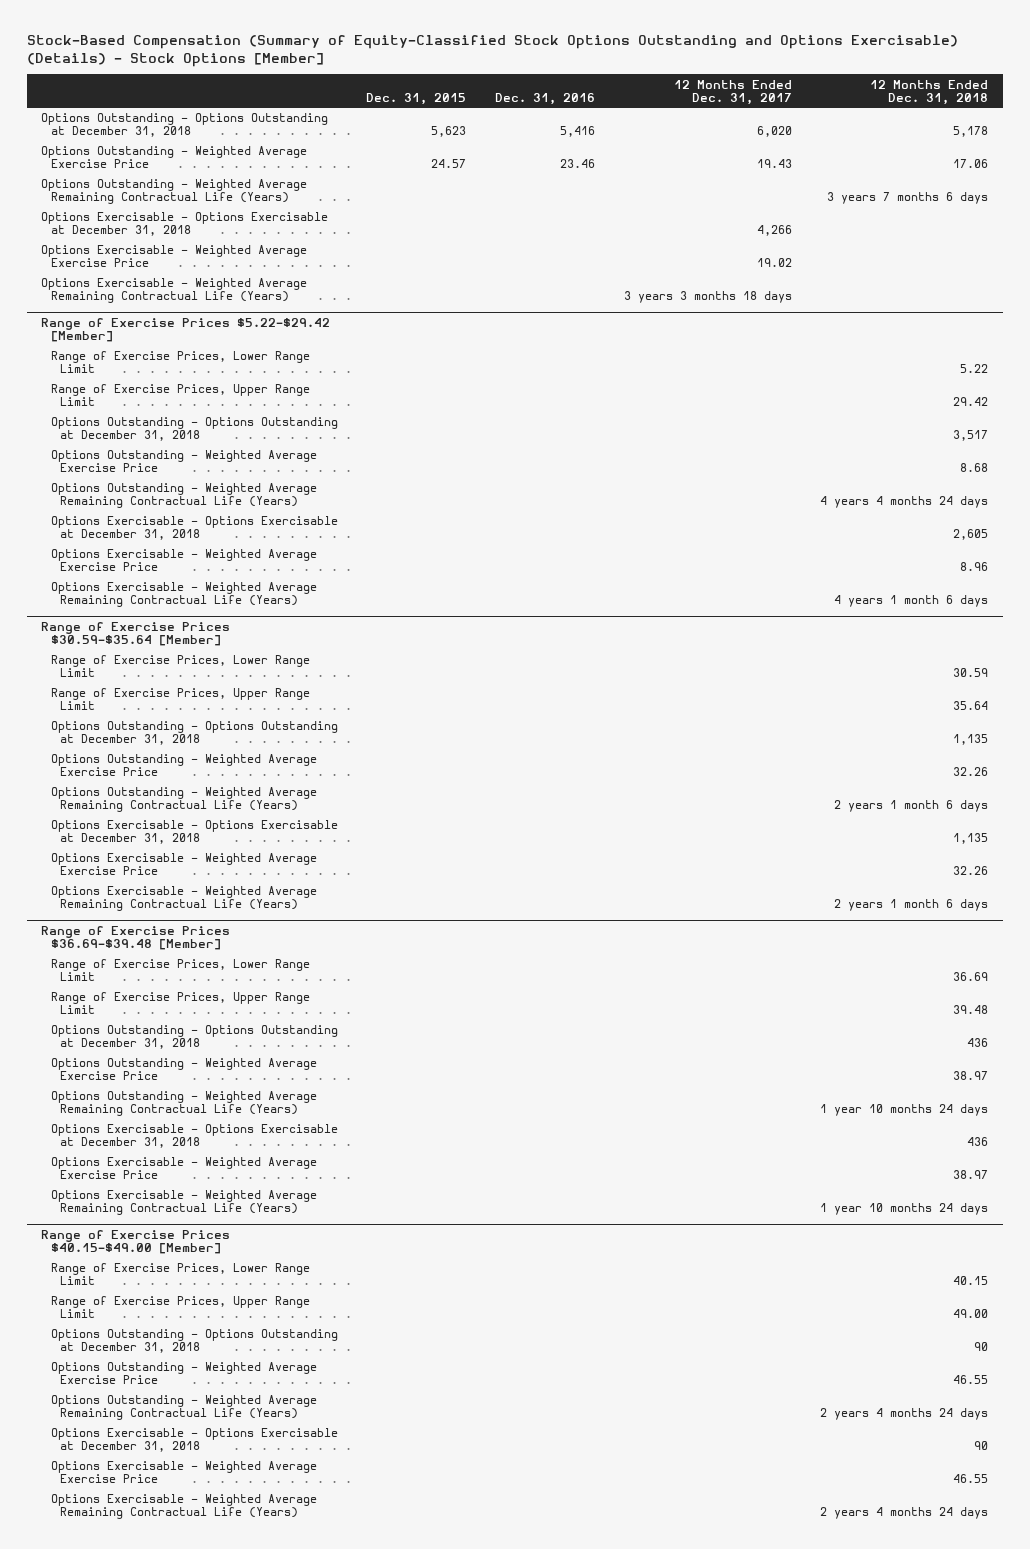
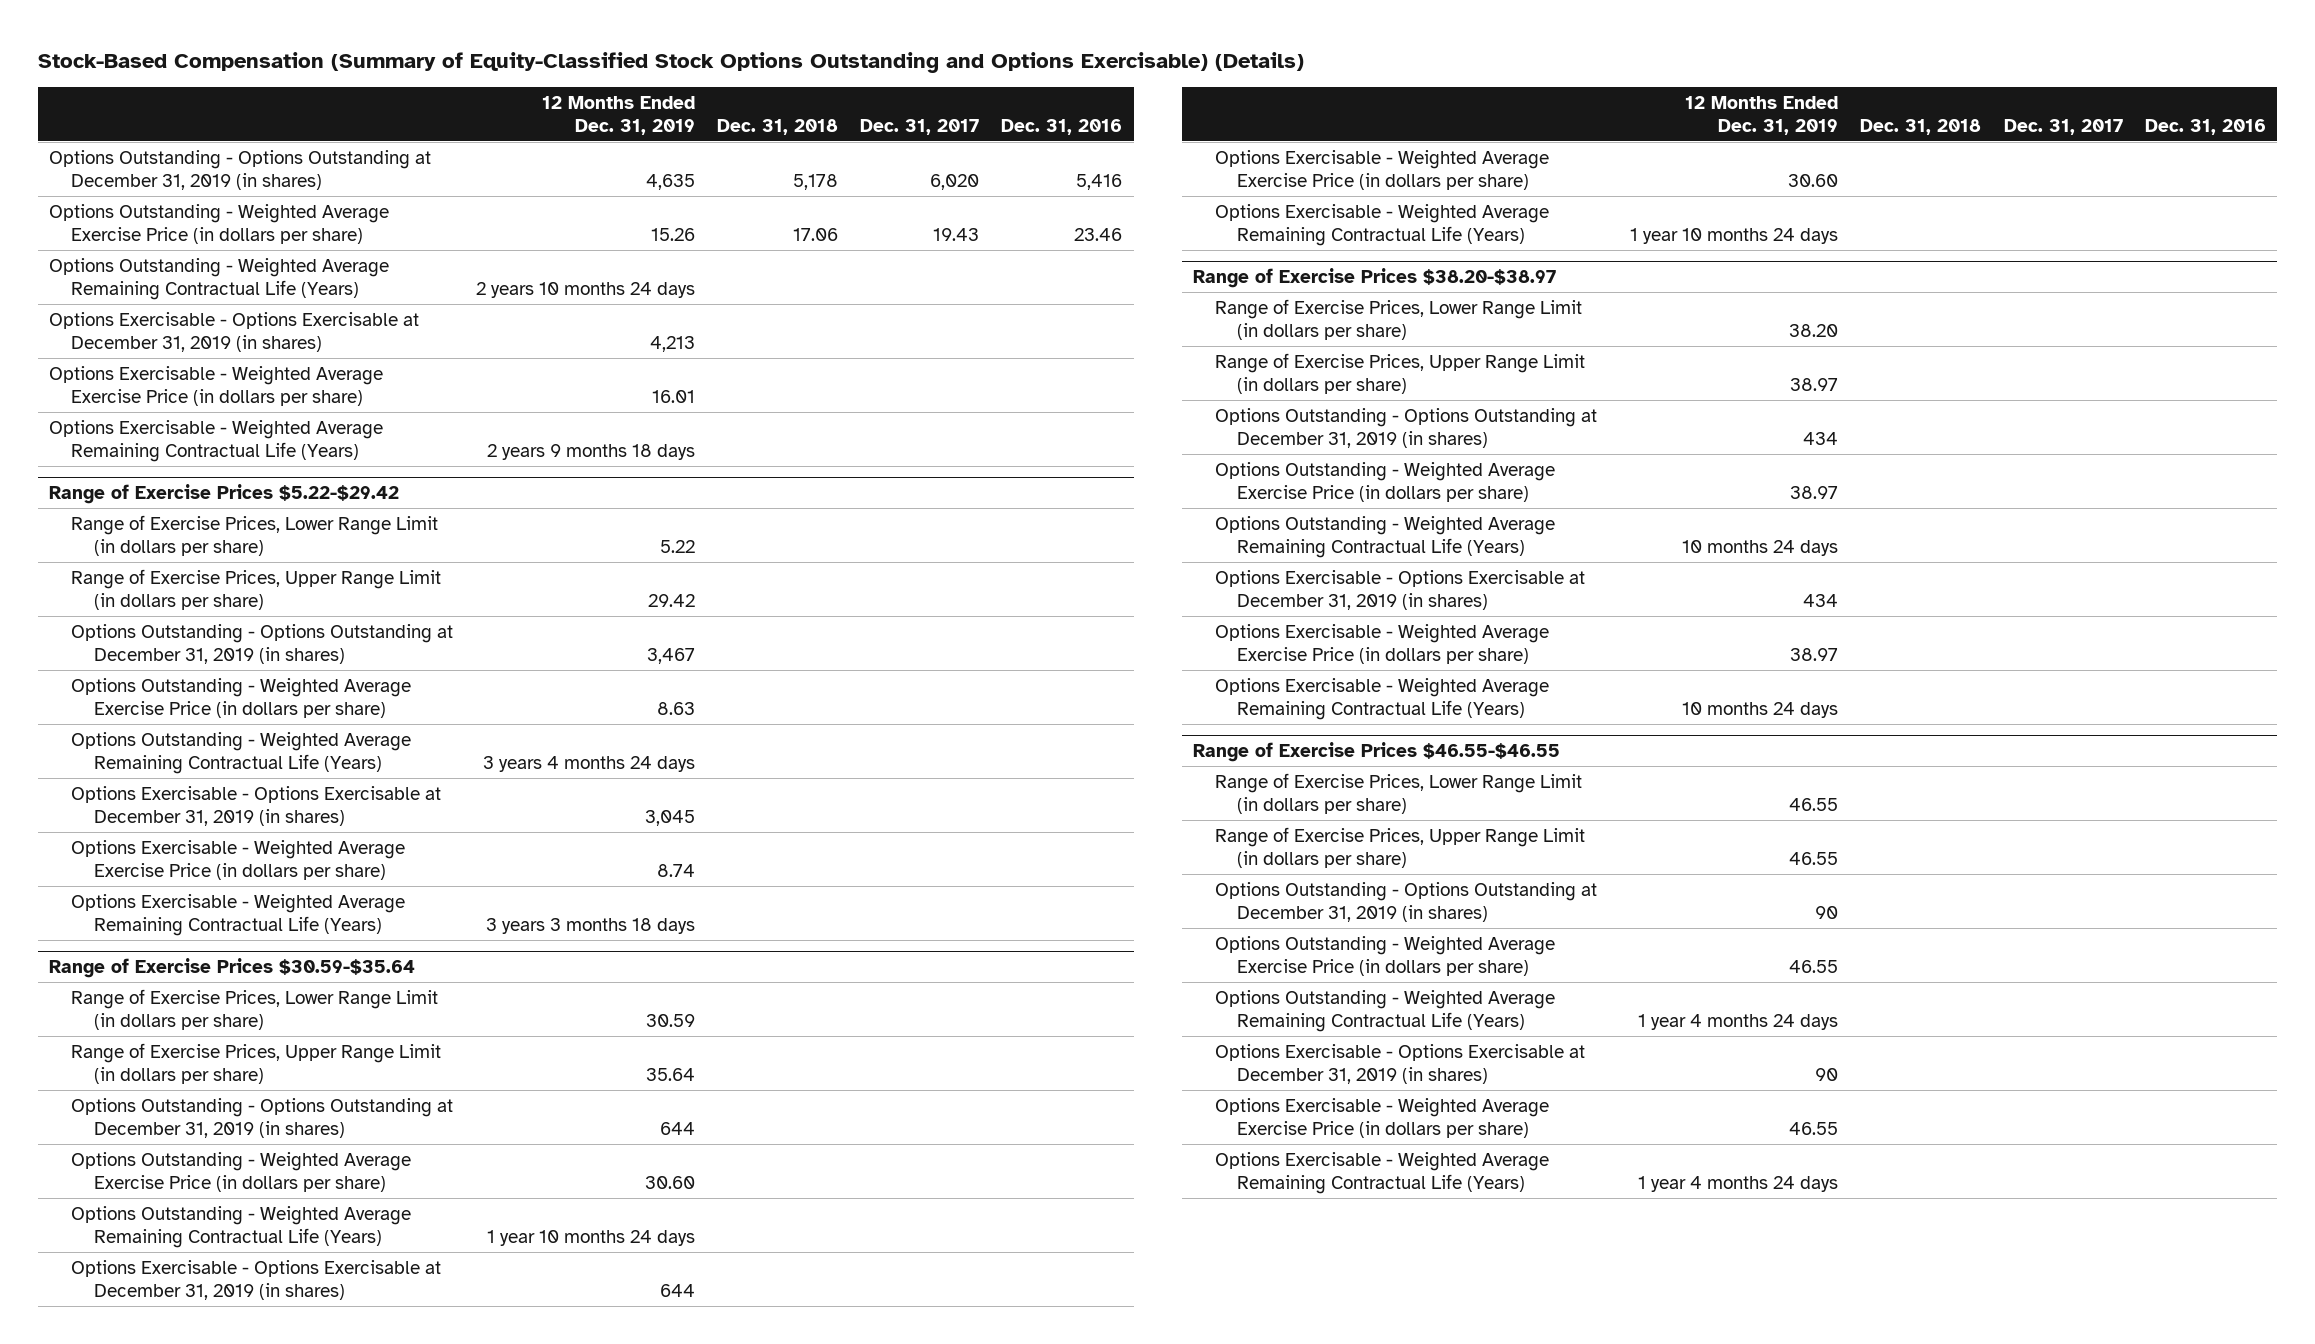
[27,34,959,67] Stock-Based Compensation (Summary of Equity-Classified Stock Options Outstanding and Options Exercisable) (Details) - Stock Options [Member] -> [38,51,1305,73] Stock-Based Compensation (Summary of Equity-Classified Stock Options Outstanding and Options Exercisable) (Details)
[366,92,467,105] Dec. 31, 2015 -> none
[673,79,792,105] 12 Months Ended Dec. 31, 2017 -> none
[870,79,989,105] 12 Months Ended Dec. 31, 2018 -> none
none -> [541,95,695,136] 12 Months Ended Dec. 31, 2019
none -> [716,119,838,136] Dec. 31, 2018
none -> [860,119,980,136] Dec. 31, 2017
[41,113,329,138] Options Outstanding - Options Outstanding at December 31, 2018 -> [49,149,432,191] Options Outstanding - Options Outstanding at December 31, 2019 (in shares)
[41,146,308,169] Options Outstanding - Weighted Average Exercise Price -> [49,203,390,245] Options Outstanding - Weighted Average Exercise Price (in dollars per share)
[41,212,329,237] Options Exercisable - Options Exercisable at December 31, 2018 -> [49,311,420,353] Options Exercisable - Options Exercisable at December 31, 2019 (in shares)
[41,245,308,268] Options Exercisable - Weighted Average Exercise Price -> [49,365,384,407] Options Exercisable - Weighted Average Exercise Price (in dollars per share)
[41,317,331,343] Range of Exercise Prices $5.22-$29.42 [Member] -> [49,484,400,505] Range of Exercise Prices $5.22-$29.42
[50,351,310,374] Range of Exercise Prices, Lower Range Limit -> [71,514,439,557] Range of Exercise Prices, Lower Range Limit (in dollars per share)
[50,384,310,407] Range of Exercise Prices, Upper Range Limit -> [71,568,442,611] Range of Exercise Prices, Upper Range Limit (in dollars per share)
[50,417,338,442] Options Outstanding - Options Outstanding at December 31, 2018 -> [71,623,454,665] Options Outstanding - Options Outstanding at December 31, 2019 (in shares)
[50,450,317,473] Options Outstanding - Weighted Average Exercise Price -> [71,677,412,719] Options Outstanding - Weighted Average Exercise Price (in dollars per share)
[50,516,338,541] Options Exercisable - Options Exercisable at December 31, 2018 -> [71,785,442,827] Options Exercisable - Options Exercisable at December 31, 2019 (in shares)
[50,549,317,572] Options Exercisable - Weighted Average Exercise Price -> [71,839,406,881] Options Exercisable - Weighted Average Exercise Price (in dollars per share)
[41,621,231,647] Range of Exercise Prices $30.59-$35.64 [Member] -> [49,958,416,979] Range of Exercise Prices $30.59-$35.64
[50,655,310,678] Range of Exercise Prices, Lower Range Limit -> [71,988,439,1031] Range of Exercise Prices, Lower Range Limit (in dollars per share)
[50,688,310,711] Range of Exercise Prices, Upper Range Limit -> [71,1042,442,1085] Range of Exercise Prices, Upper Range Limit (in dollars per share)
[50,721,338,746] Options Outstanding - Options Outstanding at December 31, 2018 -> [71,1097,454,1139] Options Outstanding - Options Outstanding at December 31, 2019 (in shares)
[50,754,317,777] Options Outstanding - Weighted Average Exercise Price -> [71,1151,412,1193] Options Outstanding - Weighted Average Exercise Price (in dollars per share)
[50,820,338,845] Options Exercisable - Options Exercisable at December 31, 2018 -> [71,1259,442,1301] Options Exercisable - Options Exercisable at December 31, 2019 (in shares)
[50,853,317,876] Options Exercisable - Weighted Average Exercise Price -> [1214,149,1549,191] Options Exercisable - Weighted Average Exercise Price (in dollars per share)
[41,925,231,951] Range of Exercise Prices $36.69-$39.48 [Member] -> [1192,268,1556,289] Range of Exercise Prices $38.20-$38.97
[50,959,310,982] Range of Exercise Prices, Lower Range Limit -> [1214,298,1582,341] Range of Exercise Prices, Lower Range Limit (in dollars per share)
[50,992,310,1015] Range of Exercise Prices, Upper Range Limit -> [1214,352,1585,395] Range of Exercise Prices, Upper Range Limit (in dollars per share)
[50,1025,338,1050] Options Outstanding - Options Outstanding at December 31, 2018 -> [1214,407,1597,449] Options Outstanding - Options Outstanding at December 31, 2019 (in shares)
[50,1058,317,1081] Options Outstanding - Weighted Average Exercise Price -> [1214,461,1555,503] Options Outstanding - Weighted Average Exercise Price (in dollars per share)
[50,1124,338,1149] Options Exercisable - Options Exercisable at December 31, 2018 -> [1214,569,1585,611] Options Exercisable - Options Exercisable at December 31, 2019 (in shares)
[50,1157,317,1180] Options Exercisable - Weighted Average Exercise Price -> [1214,623,1549,665] Options Exercisable - Weighted Average Exercise Price (in dollars per share)
[41,1229,231,1255] Range of Exercise Prices $40.15-$49.00 [Member] -> [1192,742,1560,763] Range of Exercise Prices $46.55-$46.55
[50,1263,310,1286] Range of Exercise Prices, Lower Range Limit -> [1214,772,1582,815] Range of Exercise Prices, Lower Range Limit (in dollars per share)
[50,1296,310,1319] Range of Exercise Prices, Upper Range Limit -> [1214,826,1585,869] Range of Exercise Prices, Upper Range Limit (in dollars per share)
[50,1329,338,1354] Options Outstanding - Options Outstanding at December 31, 2018 -> [1214,881,1597,923] Options Outstanding - Options Outstanding at December 31, 2019 (in shares)
[50,1362,317,1385] Options Outstanding - Weighted Average Exercise Price -> [1214,935,1555,977] Options Outstanding - Weighted Average Exercise Price (in dollars per share)
[50,1428,338,1453] Options Exercisable - Options Exercisable at December 31, 2018 -> [1214,1043,1585,1085] Options Exercisable - Options Exercisable at December 31, 2019 (in shares)
[50,1461,317,1484] Options Exercisable - Weighted Average Exercise Price -> [1214,1097,1549,1139] Options Exercisable - Weighted Average Exercise Price (in dollars per share)

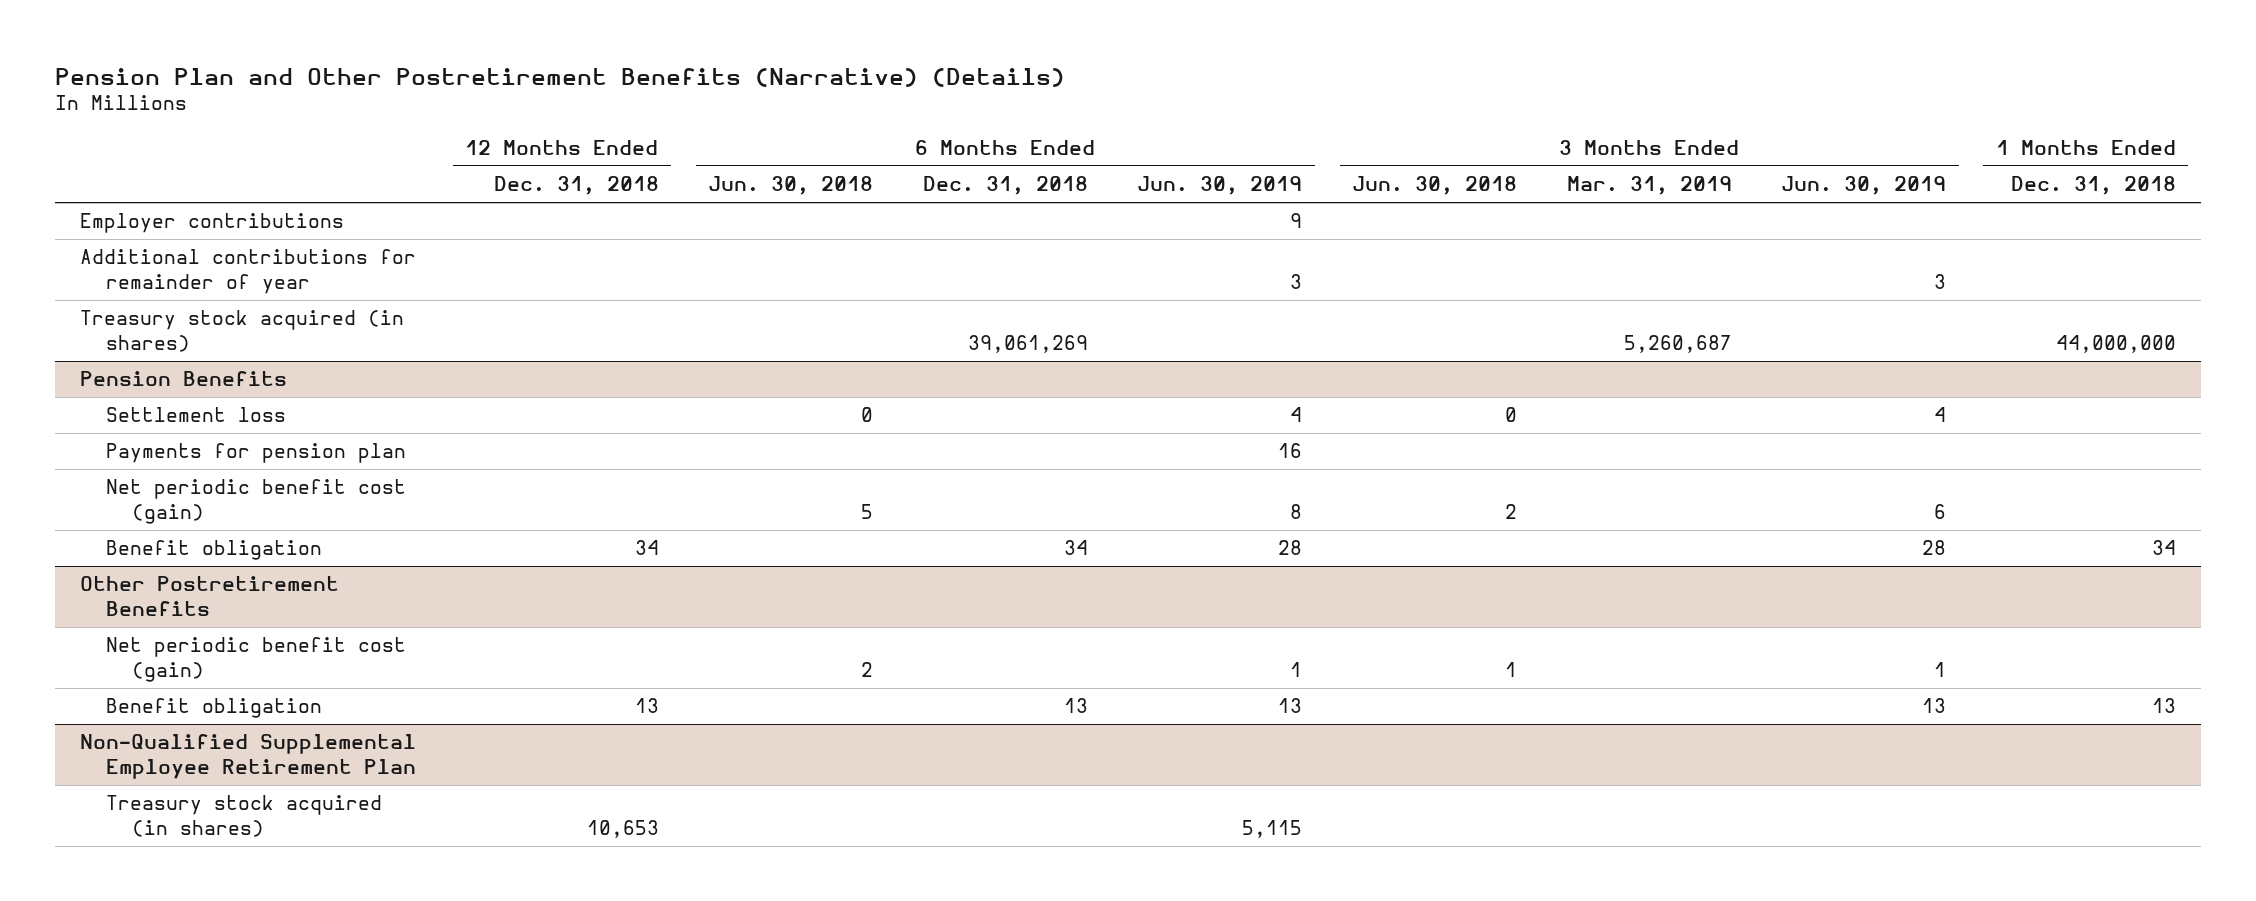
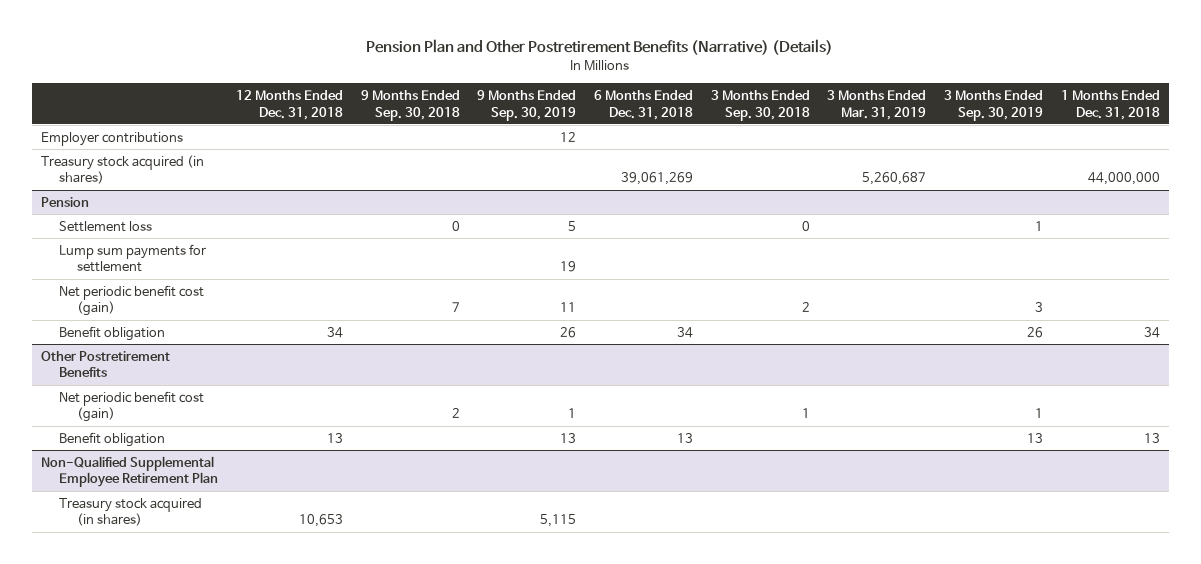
[708,176,874,196] Jun. 30, 2018 -> none
[1137,176,1303,196] Jun. 30, 2019 -> none
[1352,176,1518,196] Jun. 30, 2018 -> none
[1781,176,1947,196] Jun. 30, 2019 -> none
none -> [360,90,460,121] 9 Months Ended Sep. 30, 2018
none -> [477,90,577,121] 9 Months Ended Sep. 30, 2019
none -> [710,90,810,121] 3 Months Ended Sep. 30, 2018
none -> [944,90,1044,121] 3 Months Ended Sep. 30, 2019
[79,249,416,294] Additional contributions for remainder of year -> none
[79,371,287,387] Pension Benefits -> [40,196,89,207] Pension
[106,443,407,464] Payments for pension plan -> none
none -> [59,243,207,273] Lump sum payments for settlement

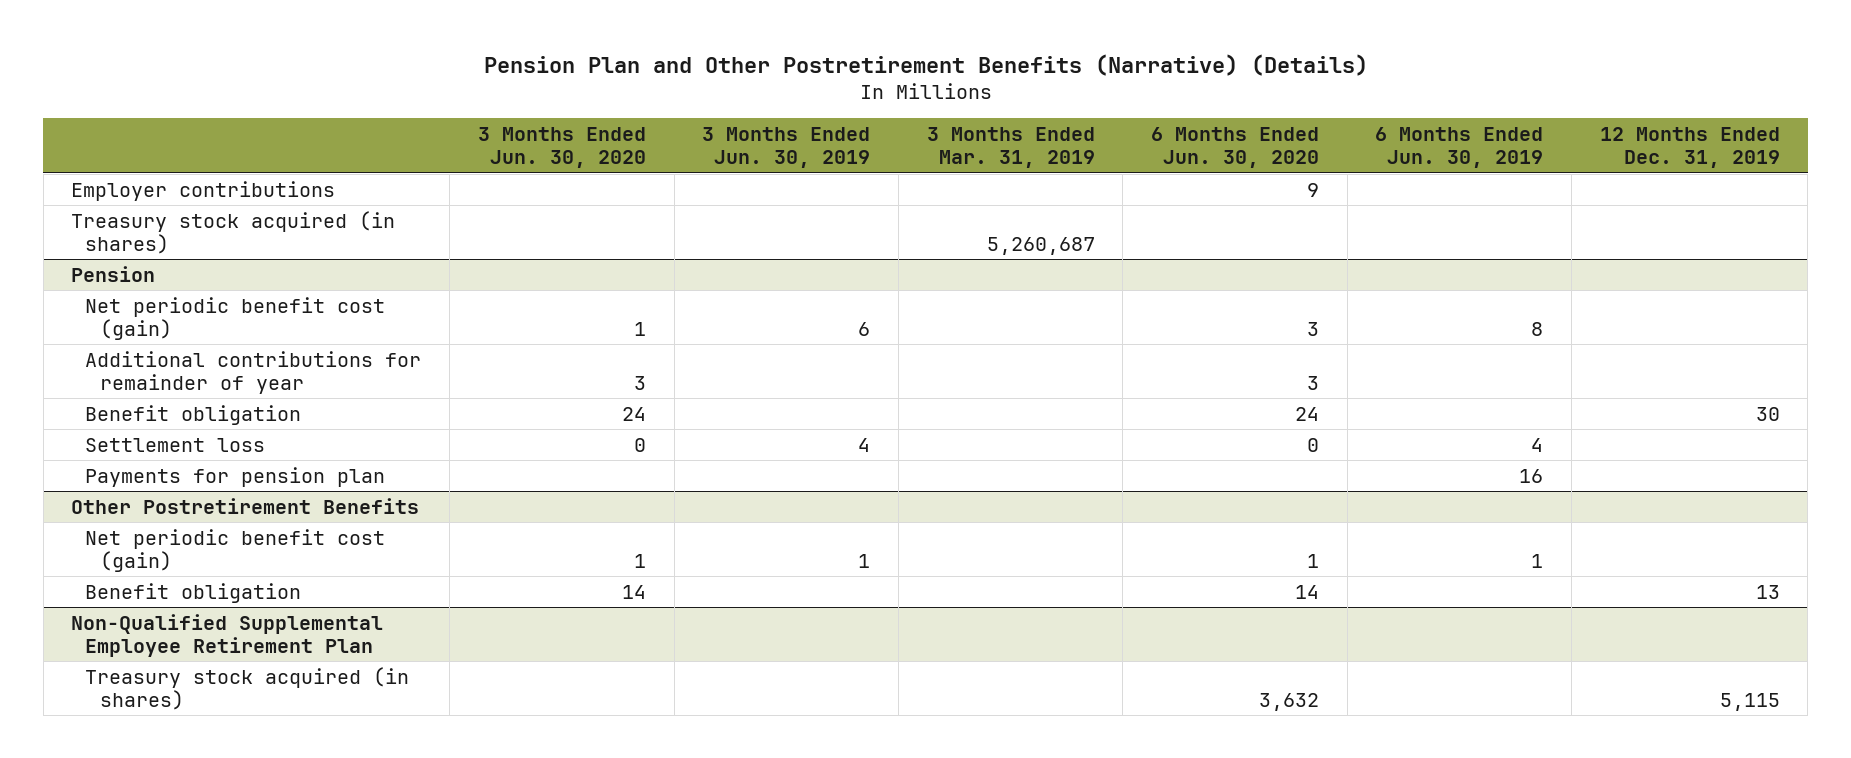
[235,90,343,120] 12 Months Ended Dec. 31, 2018 -> none
[360,90,460,121] 9 Months Ended Sep. 30, 2018 -> none
[477,90,577,121] 9 Months Ended Sep. 30, 2019 -> none
[593,90,693,120] 6 Months Ended Dec. 31, 2018 -> none
[710,90,810,121] 3 Months Ended Sep. 30, 2018 -> none
[944,90,1044,121] 3 Months Ended Sep. 30, 2019 -> none
[1060,90,1160,120] 1 Months Ended Dec. 31, 2018 -> none
none -> [477,127,646,169] 3 Months Ended Jun. 30, 2020
none -> [702,127,871,169] 3 Months Ended Jun. 30, 2019
none -> [1150,127,1319,169] 6 Months Ended Jun. 30, 2020
none -> [1375,127,1544,169] 6 Months Ended Jun. 30, 2019
none -> [1599,127,1780,169] 12 Months Ended Dec. 31, 2019
[59,243,207,273] Lump sum payments for settlement -> none
none -> [85,350,422,394] Additional contributions for remainder of year
[59,220,153,232] Settlement loss -> [85,437,266,452] Settlement loss
none -> [85,466,386,487] Payments for pension plan

